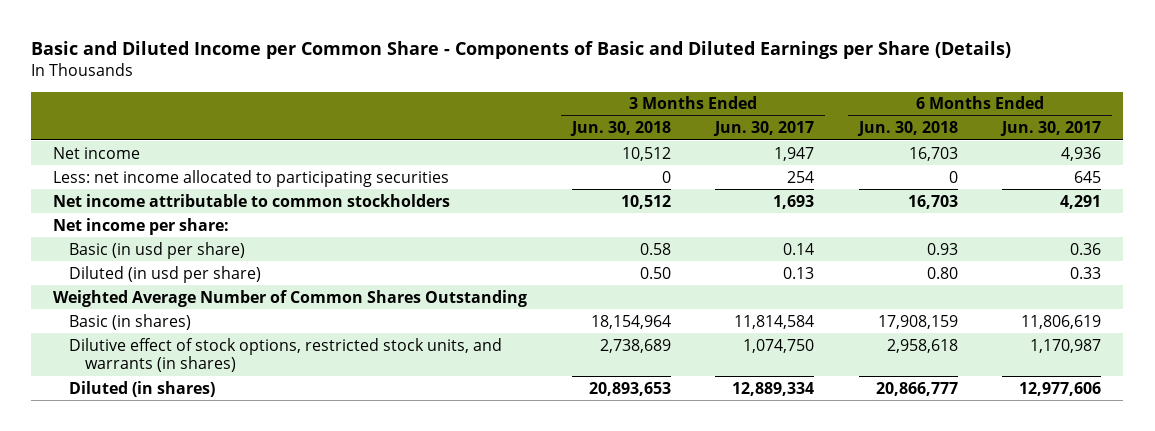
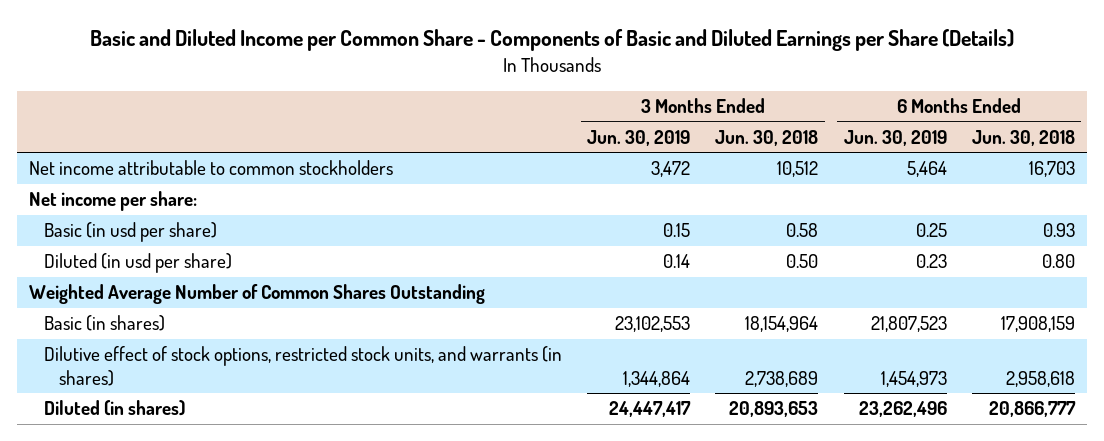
[713,121,815,137] Jun. 30, 2017 -> none
[1000,121,1102,137] Jun. 30, 2017 -> none
none -> [587,129,691,146] Jun. 30, 2019
none -> [843,129,947,146] Jun. 30, 2019
[53,146,141,159] Net income -> none
[53,169,450,187] Less: net income allocated to participating securities -> none

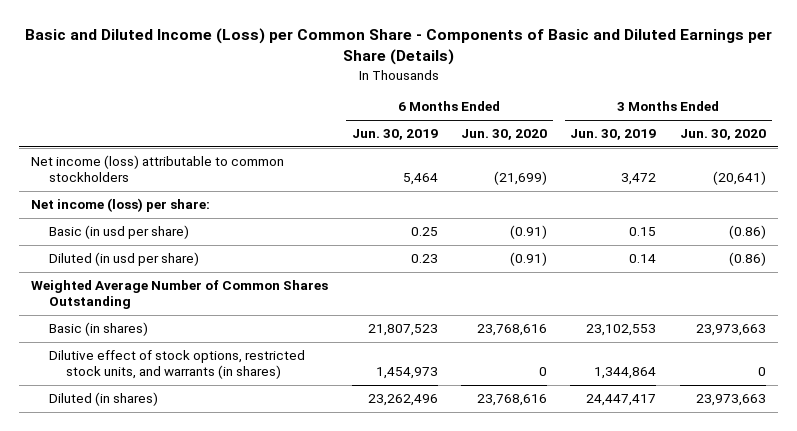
[90,29,1015,52] Basic and Diluted Income per Common Share - Components of Basic and Diluted Earnings per Share (Details) -> [24,28,772,66] Basic and Diluted Income (Loss) per Common Share - Components of Basic and Diluted Earnings per Share (Details)
[715,129,819,146] Jun. 30, 2018 -> none
[971,129,1075,146] Jun. 30, 2018 -> none
none -> [461,129,548,141] Jun. 30, 2020
none -> [679,129,766,141] Jun. 30, 2020
[29,160,394,176] Net income attributable to common stockholders -> [31,155,285,183] Net income (loss) attributable to common stockholders
[29,191,198,212] Net income per share: -> [31,198,211,213] Net income (loss) per share:

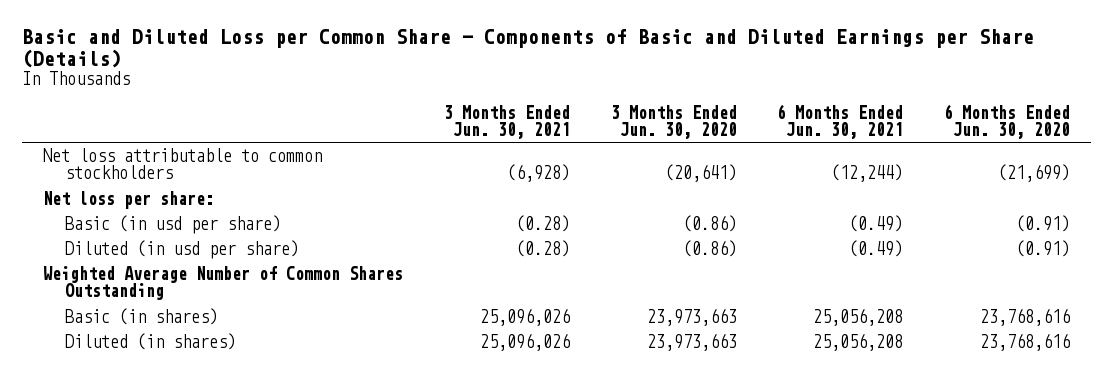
[24,28,772,66] Basic and Diluted Income (Loss) per Common Share - Components of Basic and Diluted Earnings per Share (Details) -> [22,29,1035,69] Basic and Diluted Loss per Common Share - Components of Basic and Diluted Earnings per Share (Details)
[351,129,438,141] Jun. 30, 2019 -> none
[570,129,657,141] Jun. 30, 2019 -> none
none -> [443,104,570,140] 3 Months Ended Jun. 30, 2021
none -> [777,103,904,140] 6 Months Ended Jun. 30, 2021
[31,155,285,183] Net income (loss) attributable to common stockholders -> [42,148,322,180] Net loss attributable to common stockholders
[31,198,211,213] Net income (loss) per share: -> [42,191,214,210] Net loss per share:
[48,350,305,380] Dilutive effect of stock options, restricted stock units, and warrants (in shares) -> none

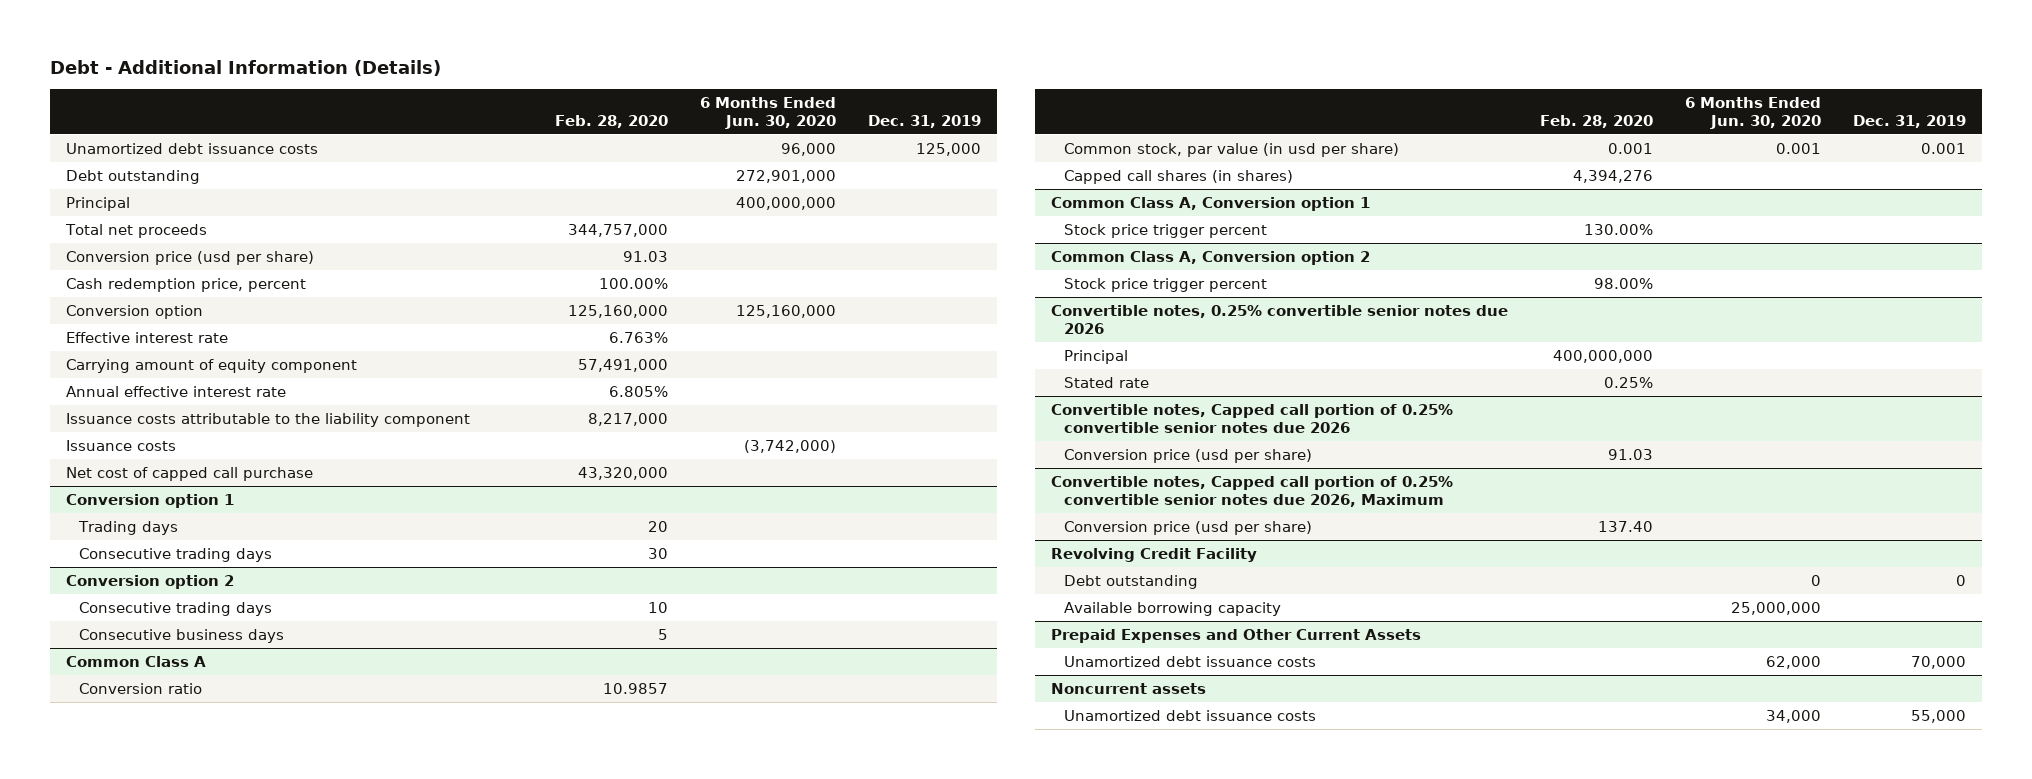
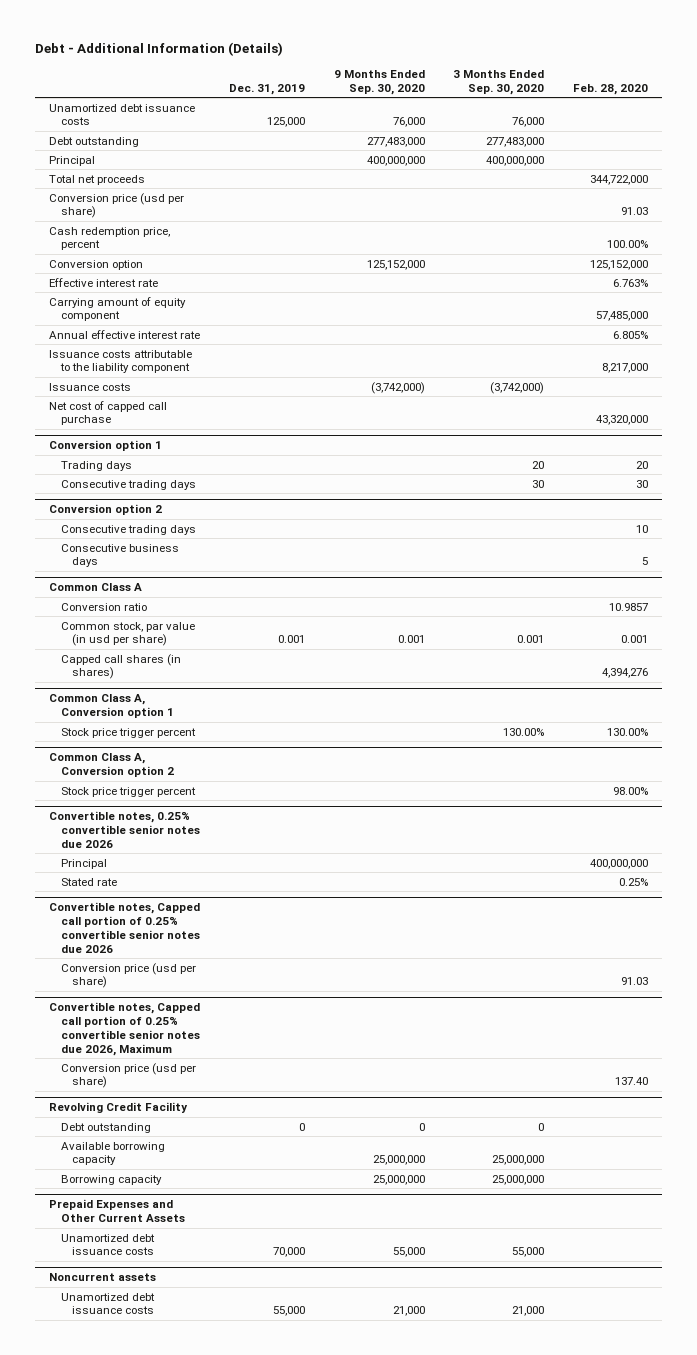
[700,96,837,130] 6 Months Ended Jun. 30, 2020 -> none
none -> [333,70,425,95] 9 Months Ended Sep. 30, 2020
none -> [453,70,545,95] 3 Months Ended Sep. 30, 2020
[568,223,669,237] 344,757,000 -> [590,174,649,185] 344,722,000
[568,304,669,318] 125,160,000 -> [590,259,649,270] 125,152,000
[578,358,669,372] 57,491,000 -> [596,311,649,322] 57,485,000
none -> [60,1174,162,1185] Borrowing capacity

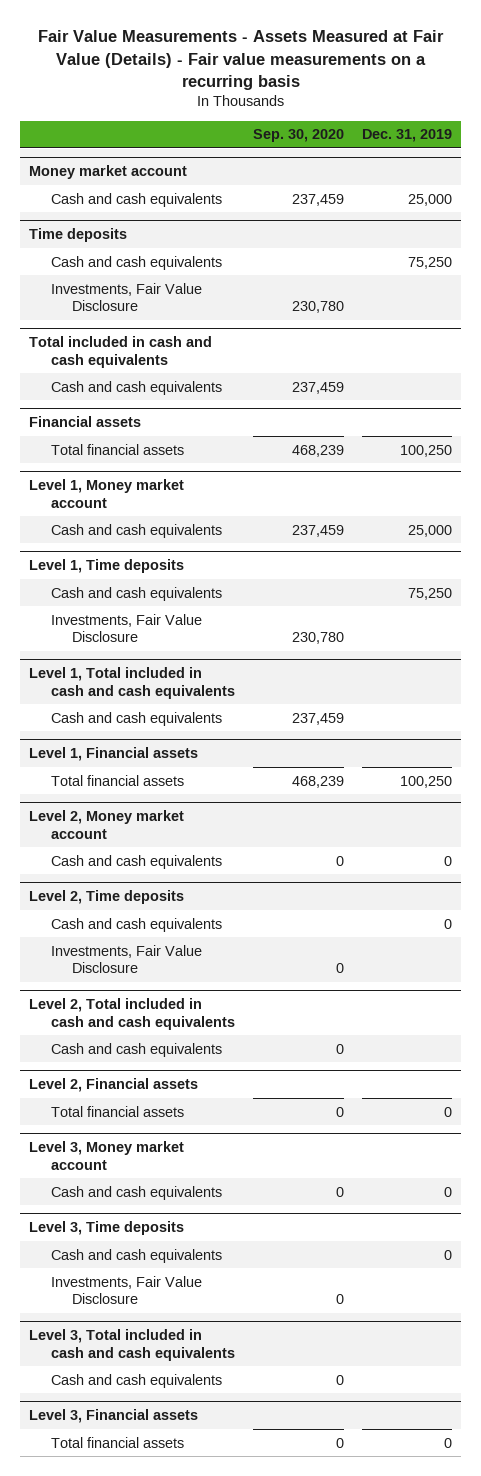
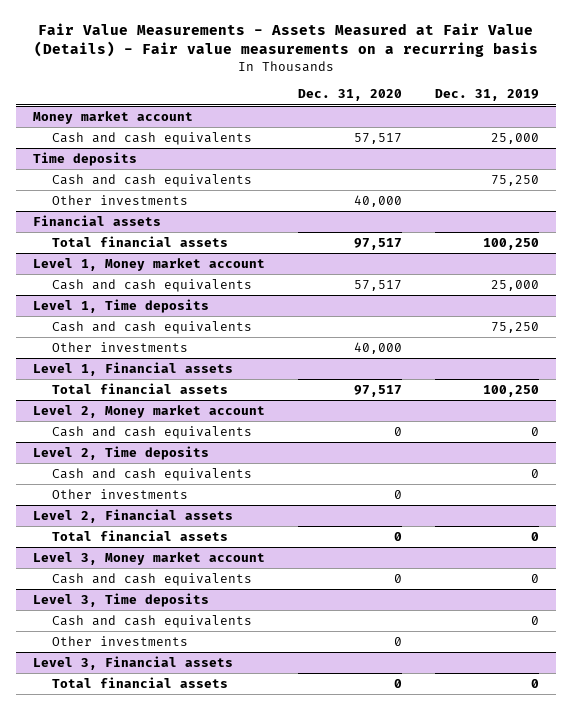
[252,129,344,143] Sep. 30, 2020 -> none
none -> [297,89,402,102] Dec. 31, 2020
[29,336,213,368] Total included in cash and cash equivalents -> none
[50,380,222,395] Cash and cash equivalents -> none
[50,282,202,312] Investments, Fair Value Disclosure -> [51,195,188,206] Other investments
[29,667,235,699] Level 1, Total included in cash and cash equivalents -> none
[50,711,222,726] Cash and cash equivalents -> none
[50,613,202,643] Investments, Fair Value Disclosure -> [51,342,188,353] Other investments
[29,998,235,1030] Level 2, Total included in cash and cash equivalents -> none
[50,1042,222,1057] Cash and cash equivalents -> none
[50,944,202,974] Investments, Fair Value Disclosure -> [51,489,188,500] Other investments
[29,1329,235,1361] Level 3, Total included in cash and cash equivalents -> none
[50,1373,222,1388] Cash and cash equivalents -> none
[50,1275,202,1305] Investments, Fair Value Disclosure -> [51,636,188,647] Other investments

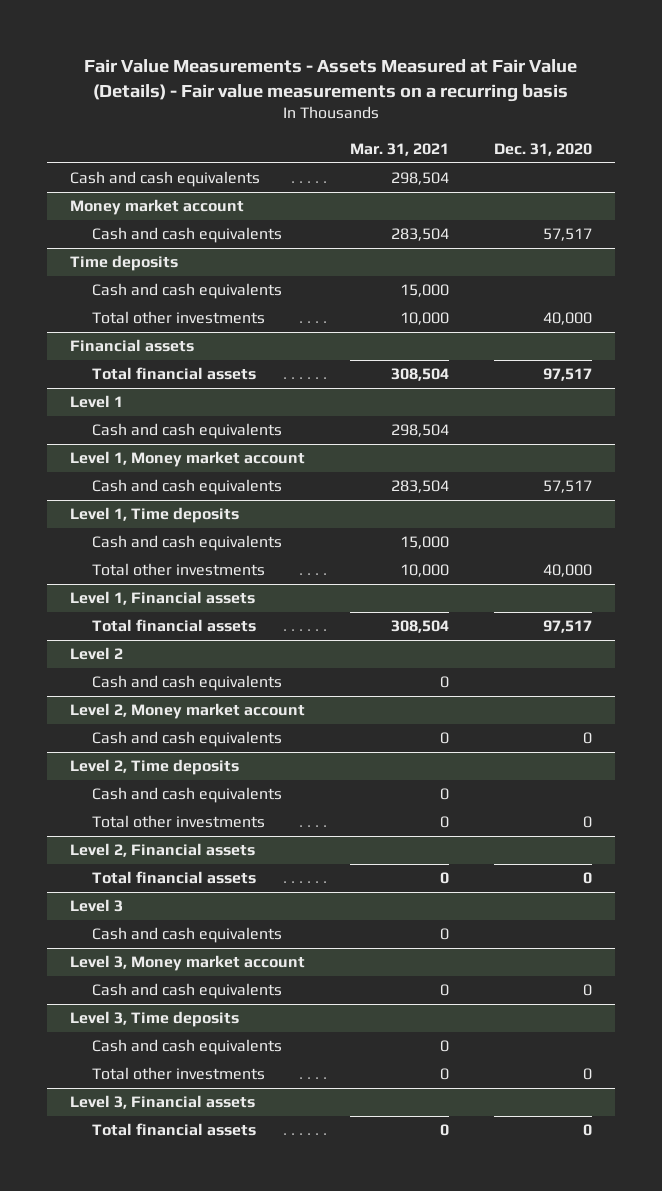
[434,89,539,102] Dec. 31, 2019 -> none
none -> [349,142,449,156] Mar. 31, 2021
none -> [69,171,260,188] Cash and cash equivalents
[51,195,188,206] Other investments -> [91,311,265,325] Total other investments
none -> [69,395,123,409] Level 1
none -> [91,423,282,440] Cash and cash equivalents
[51,342,188,353] Other investments -> [91,563,265,577] Total other investments
none -> [69,647,123,661] Level 2
none -> [91,675,282,692] Cash and cash equivalents
[51,489,188,500] Other investments -> [91,815,265,829] Total other investments
none -> [69,899,123,913] Level 3
none -> [91,927,282,944] Cash and cash equivalents
[51,636,188,647] Other investments -> [91,1067,265,1081] Total other investments

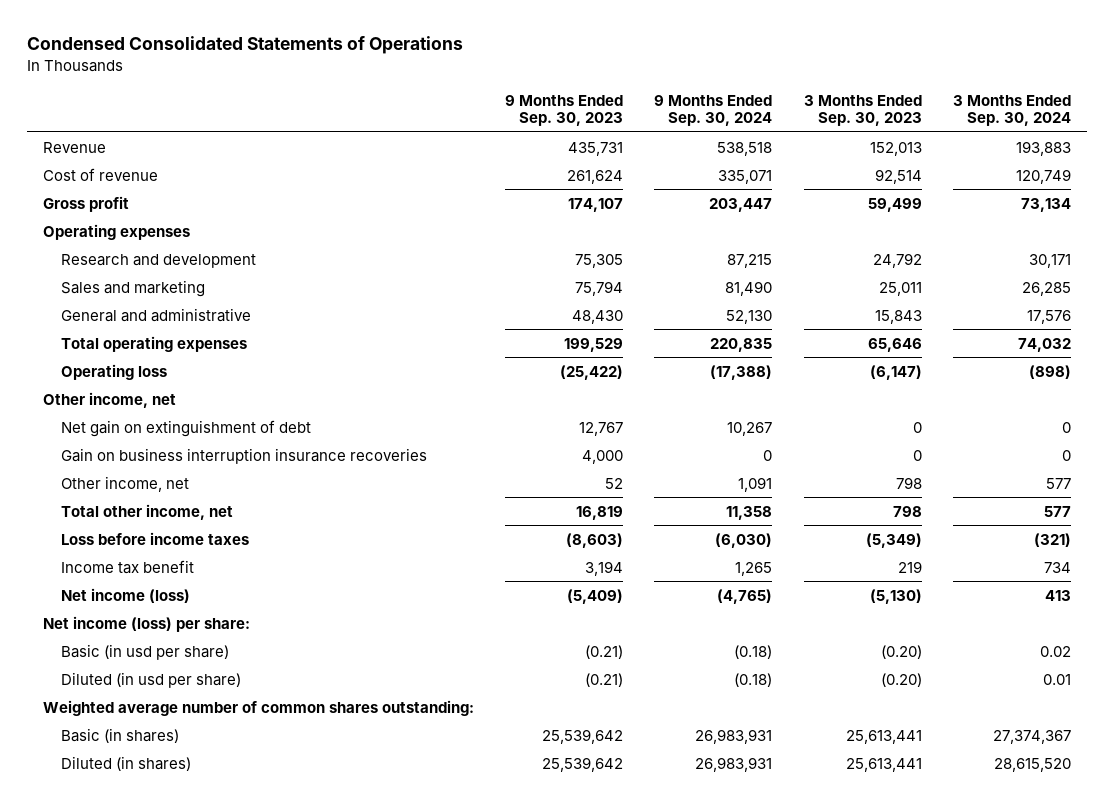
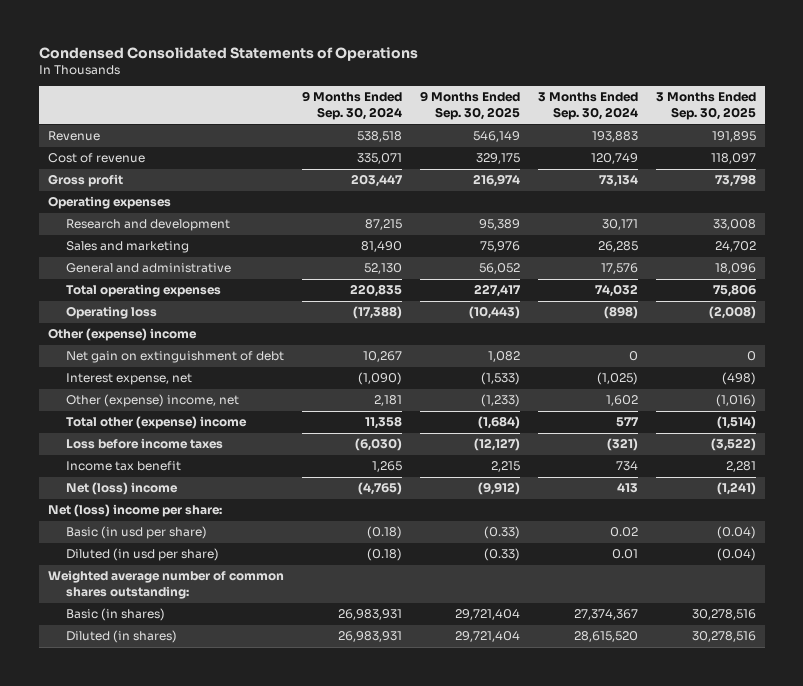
[504,94,623,127] 9 Months Ended Sep. 30, 2023 -> none
[803,94,922,127] 3 Months Ended Sep. 30, 2023 -> none
none -> [419,91,520,120] 9 Months Ended Sep. 30, 2025
none -> [655,92,756,120] 3 Months Ended Sep. 30, 2025
[42,391,176,408] Other income, net -> [47,328,197,342] Other (expense) income
[61,447,428,464] Gain on business interruption insurance recoveries -> none
none -> [65,373,192,386] Interest expense, net
[61,475,190,492] Other income, net -> [65,394,239,408] Other (expense) income, net
[738,476,773,492] 1,091 -> [373,395,402,407] 2,181
[1046,477,1072,489] 577 -> [605,395,638,407] 1,602
[61,503,234,520] Total other income, net -> [65,416,247,430] Total other (expense) income
[61,587,191,603] Net income (loss) -> [65,482,178,496] Net (loss) income
[42,615,250,632] Net income (loss) per share: -> [47,504,222,518] Net (loss) income per share:

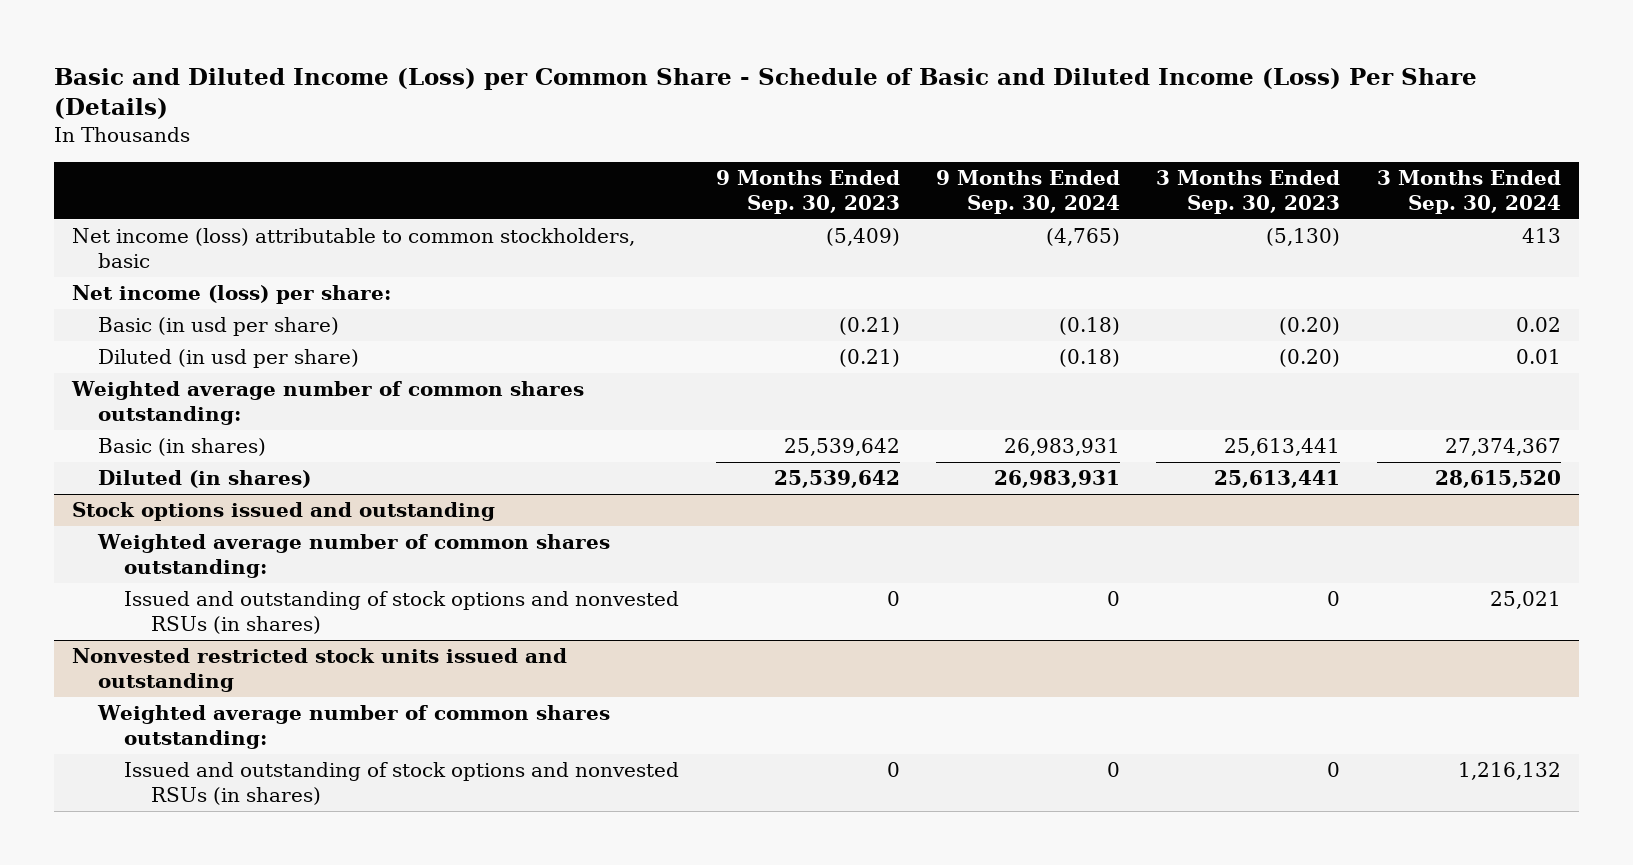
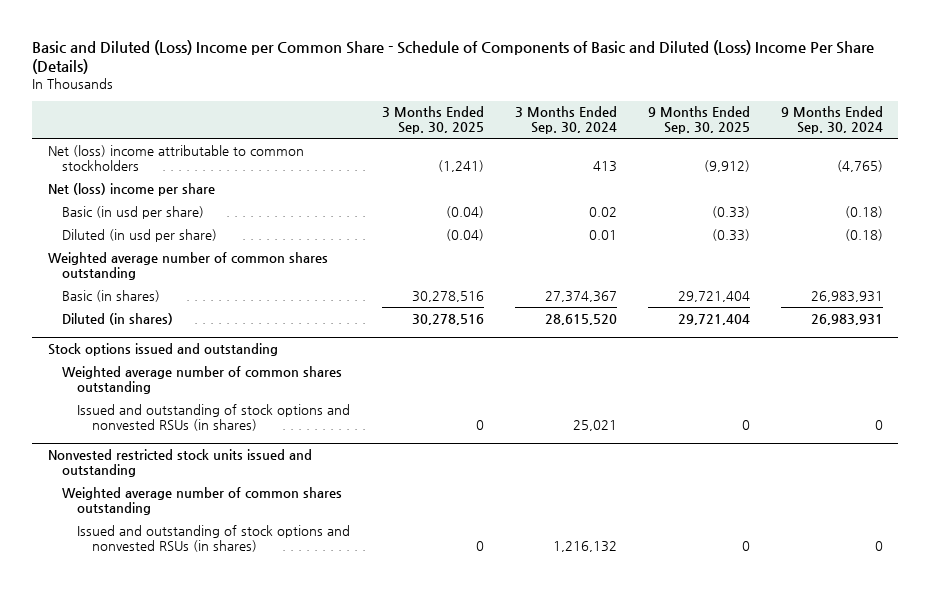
[53,67,1477,120] Basic and Diluted Income (Loss) per Common Share - Schedule of Basic and Diluted Income (Loss) Per Share (Details) -> [31,39,874,75] Basic and Diluted (Loss) Income per Common Share - Schedule of Components of Basic and Diluted (Loss) Income Per Share (Details)
[715,170,900,214] 9 Months Ended Sep. 30, 2023 -> none
[1156,170,1341,214] 3 Months Ended Sep. 30, 2023 -> none
none -> [381,106,484,135] 3 Months Ended Sep. 30, 2025
none -> [647,106,750,135] 9 Months Ended Sep. 30, 2025
[72,228,636,269] Net income (loss) attributable to common stockholders, basic -> [47,144,304,171] Net (loss) income attributable to common stockholders
[72,285,392,305] Net income (loss) per share: -> [47,182,215,196] Net (loss) income per share
[71,381,585,426] Weighted average number of common shares outstanding: -> [47,251,328,280] Weighted average number of common shares outstanding
[97,534,611,579] Weighted average number of common shares outstanding: -> [62,365,343,394] Weighted average number of common shares outstanding
[97,705,611,750] Weighted average number of common shares outstanding: -> [62,486,343,515] Weighted average number of common shares outstanding

